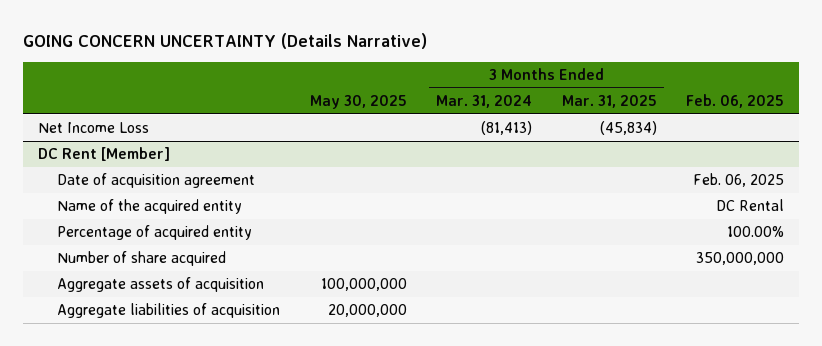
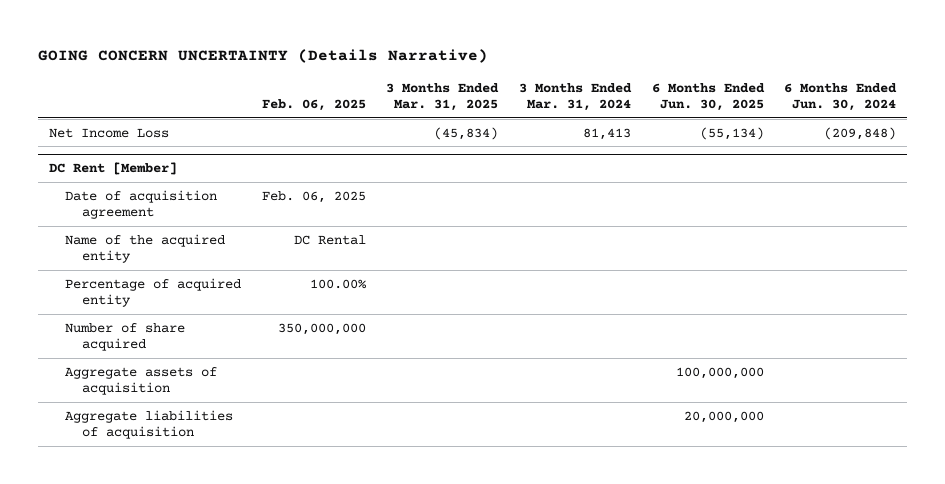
[309,94,407,109] May 30, 2025 -> none
none -> [651,82,765,112] 6 Months Ended Jun. 30, 2025
none -> [784,82,898,112] 6 Months Ended Jun. 30, 2024
[481,121,533,136] (81,413) -> [583,127,632,140] 81,413

